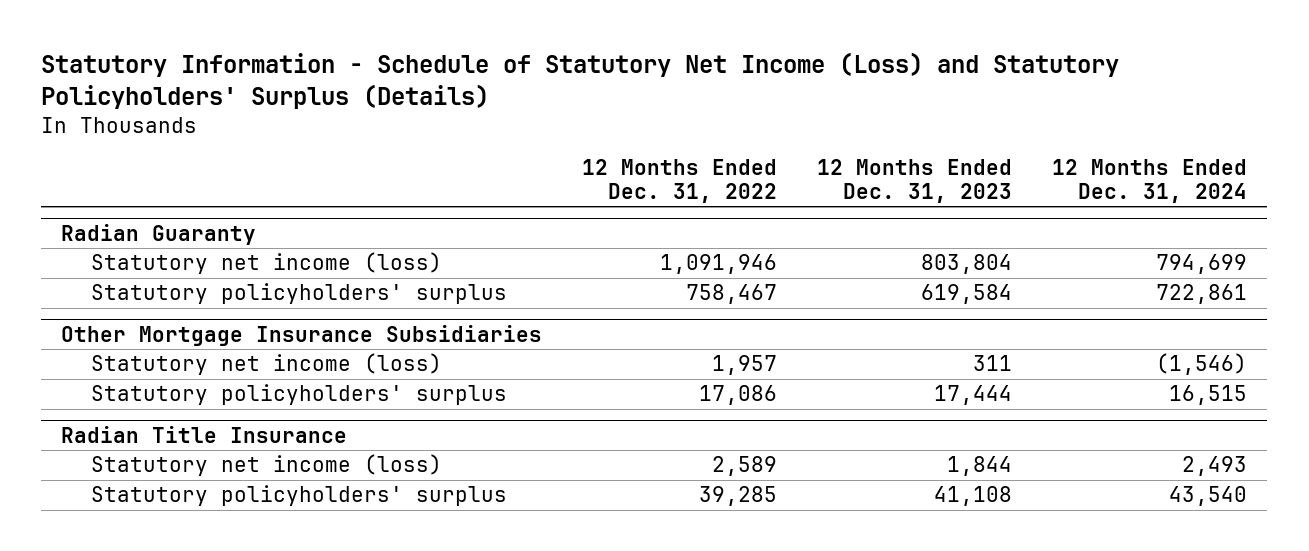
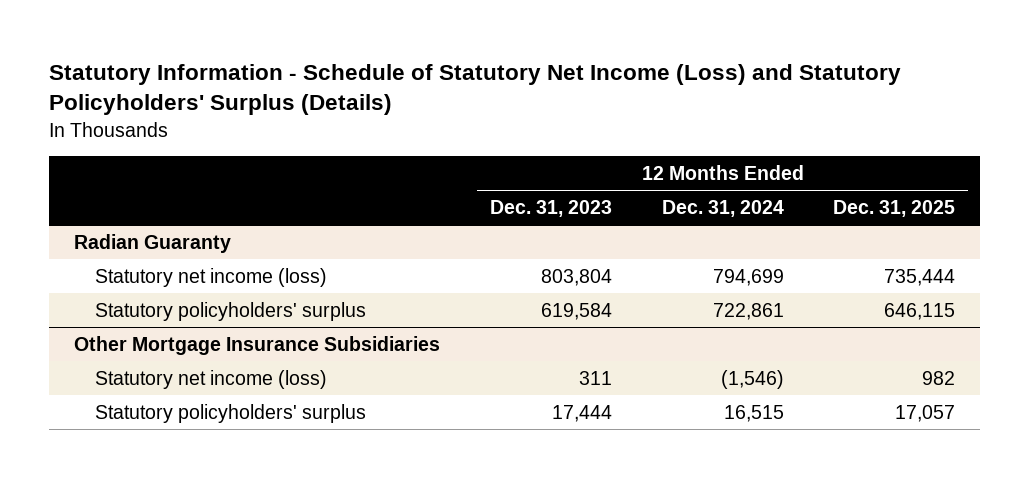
[582,159,778,203] 12 Months Ended Dec. 31, 2022 -> none
none -> [833,199,956,217] Dec. 31, 2025
[61,426,348,444] Radian Title Insurance -> none
[90,454,442,477] Statutory net income (loss) -> none
[90,485,507,507] Statutory policyholders' surplus -> none

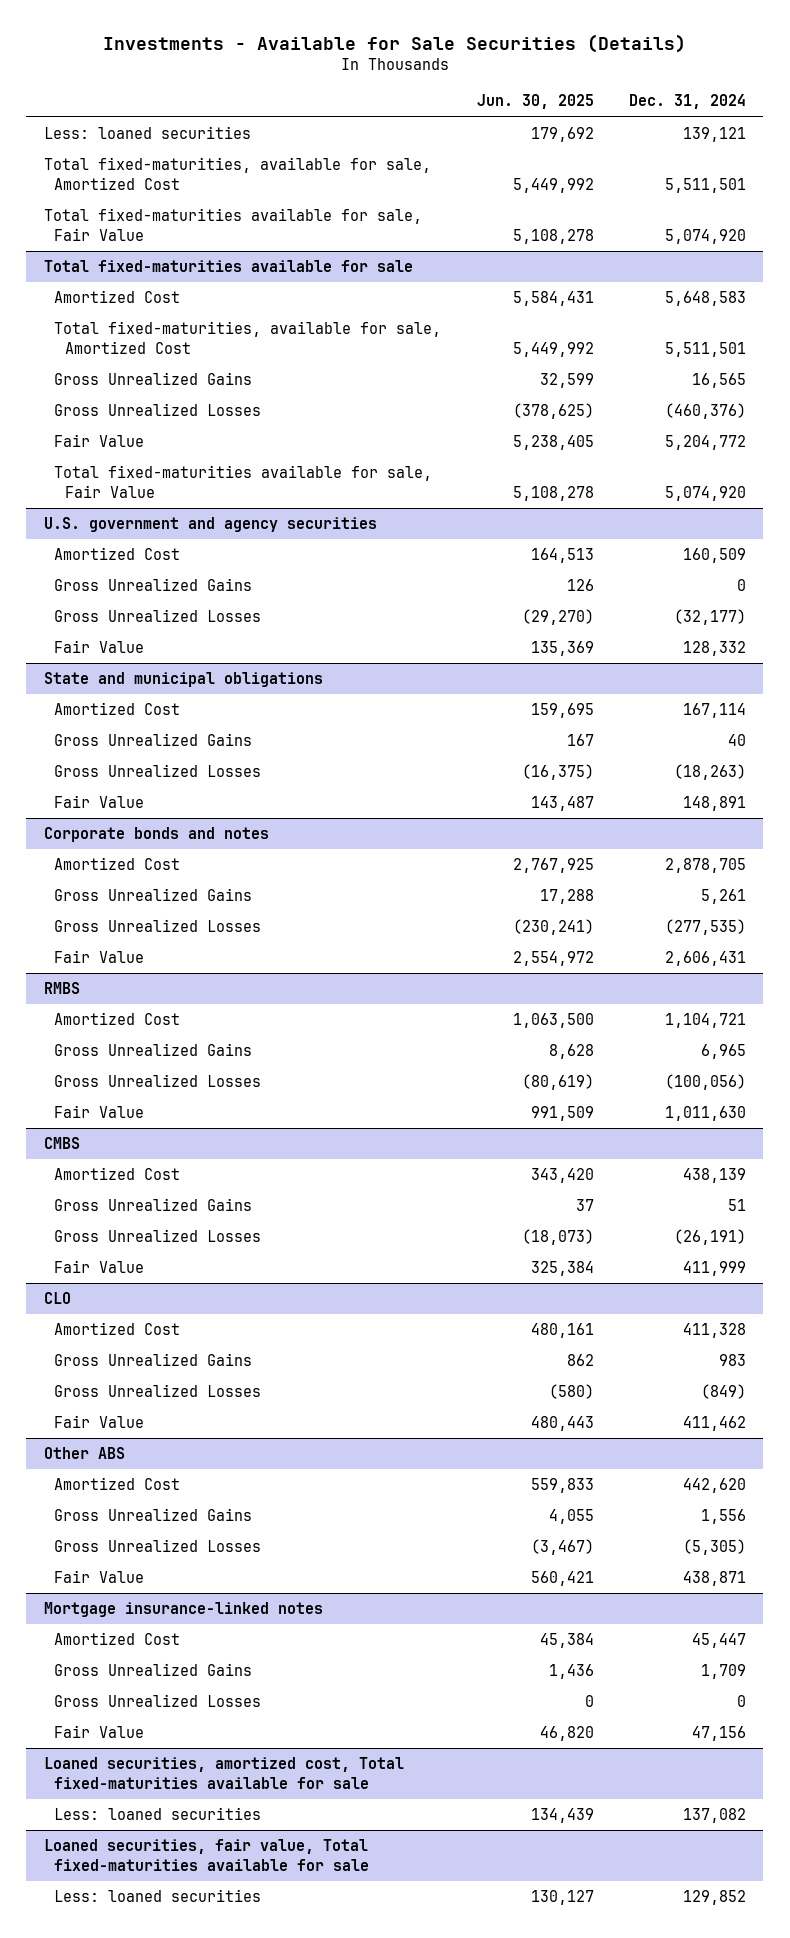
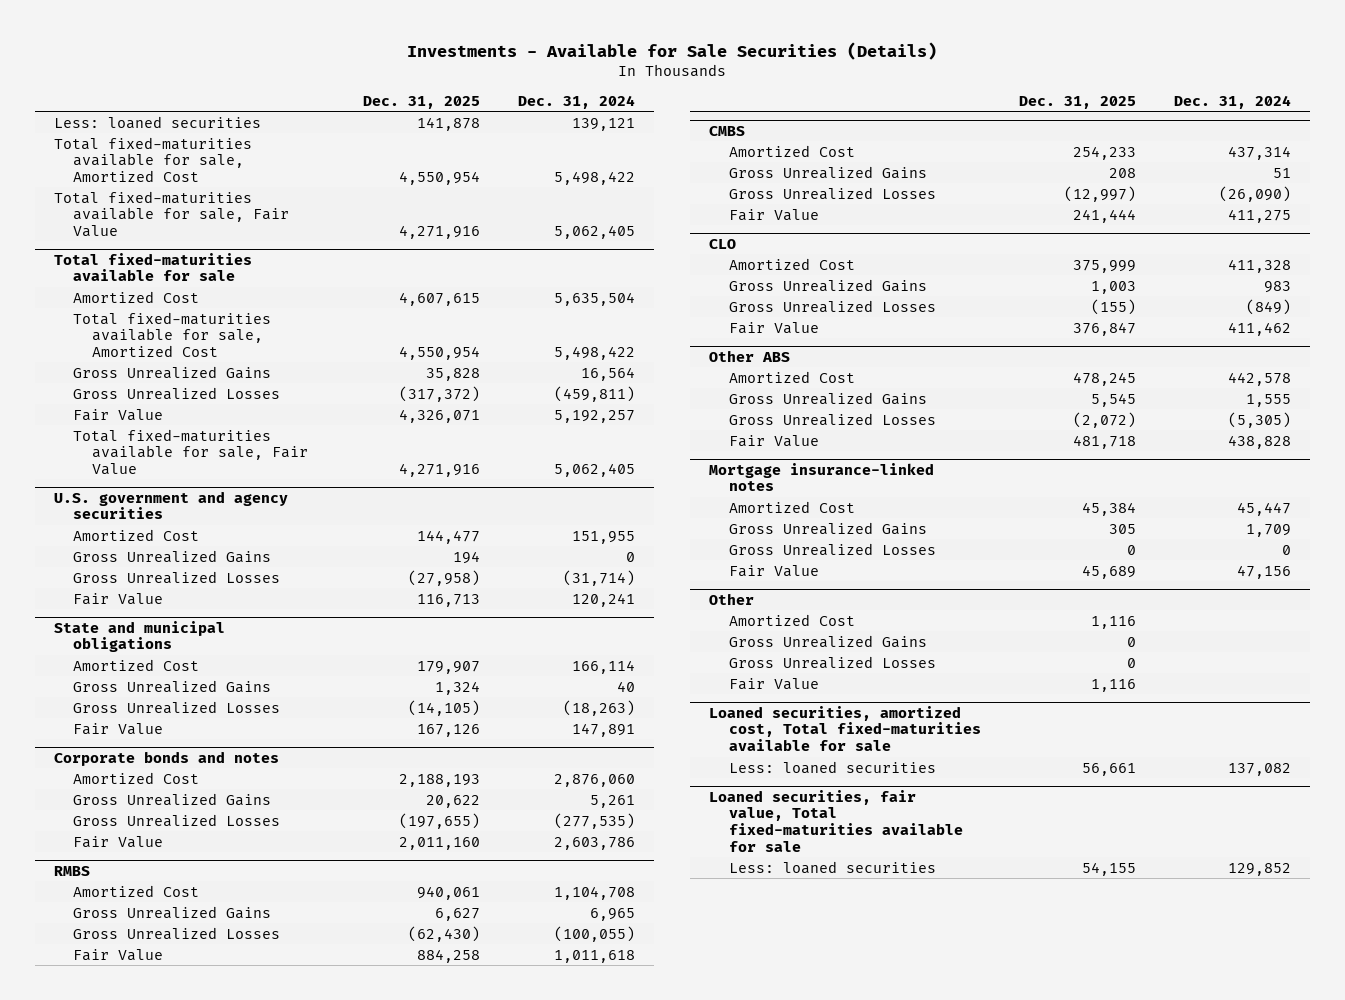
[476,94,594,110] Jun. 30, 2025 -> none
none -> [363,96,481,110] Dec. 31, 2025
[43,157,431,190] Total fixed-maturities, available for sale, Amortized Cost -> [53,136,252,182] Total fixed-maturities available for sale, Amortized Cost
[664,177,746,193] 5,511,501 -> [554,170,636,185] 5,498,422
[664,228,746,244] 5,074,920 -> [554,224,636,239] 5,062,405
[664,291,746,307] 5,648,583 -> [554,291,636,306] 5,635,504
[54,321,442,354] Total fixed-maturities, available for sale, Amortized Cost -> [72,311,271,357] Total fixed-maturities available for sale, Amortized Cost
[664,341,746,357] 5,511,501 -> [554,345,636,360] 5,498,422
[691,373,746,389] 16,565 -> [581,366,636,381] 16,564
[664,403,746,420] (460,376) -> [554,385,636,402] (459,811)
[664,435,746,451] 5,204,772 -> [554,409,636,423] 5,192,257
[664,485,746,501] 5,074,920 -> [554,462,636,477] 5,062,405
[682,548,746,564] 160,509 -> [572,530,636,544] 151,955
[673,609,746,626] (32,177) -> [563,569,636,586] (31,714)
[682,641,746,657] 128,332 -> [572,592,636,607] 120,241
[682,703,746,719] 167,114 -> [572,659,636,674] 166,114
[682,796,746,812] 148,891 -> [572,722,636,737] 147,891
[664,858,746,874] 2,878,705 -> [554,773,636,787] 2,876,060
[664,951,746,967] 2,606,431 -> [554,836,636,850] 2,603,786
[664,1013,746,1029] 1,104,721 -> [554,885,636,900] 1,104,708
[664,1074,746,1091] (100,056) -> [554,925,636,942] (100,055)
[664,1106,746,1122] 1,011,630 -> [554,949,636,963] 1,011,618
[682,1168,746,1184] 438,139 -> [1228,145,1292,160] 437,314
[673,1229,746,1246] (26,191) -> [1219,185,1292,202] (26,090)
[682,1261,746,1277] 411,999 -> [1228,208,1292,223] 411,275
[682,1478,746,1494] 442,620 -> [1228,371,1292,386] 442,578
[700,1509,746,1525] 1,556 -> [1246,393,1292,407] 1,555
[682,1571,746,1587] 438,871 -> [1228,434,1292,449] 438,828
none -> [709,592,755,605] Other
none -> [728,613,855,626] Amortized Cost
none -> [728,634,927,648] Gross Unrealized Gains
none -> [728,655,936,669] Gross Unrealized Losses
none -> [728,677,819,690] Fair Value

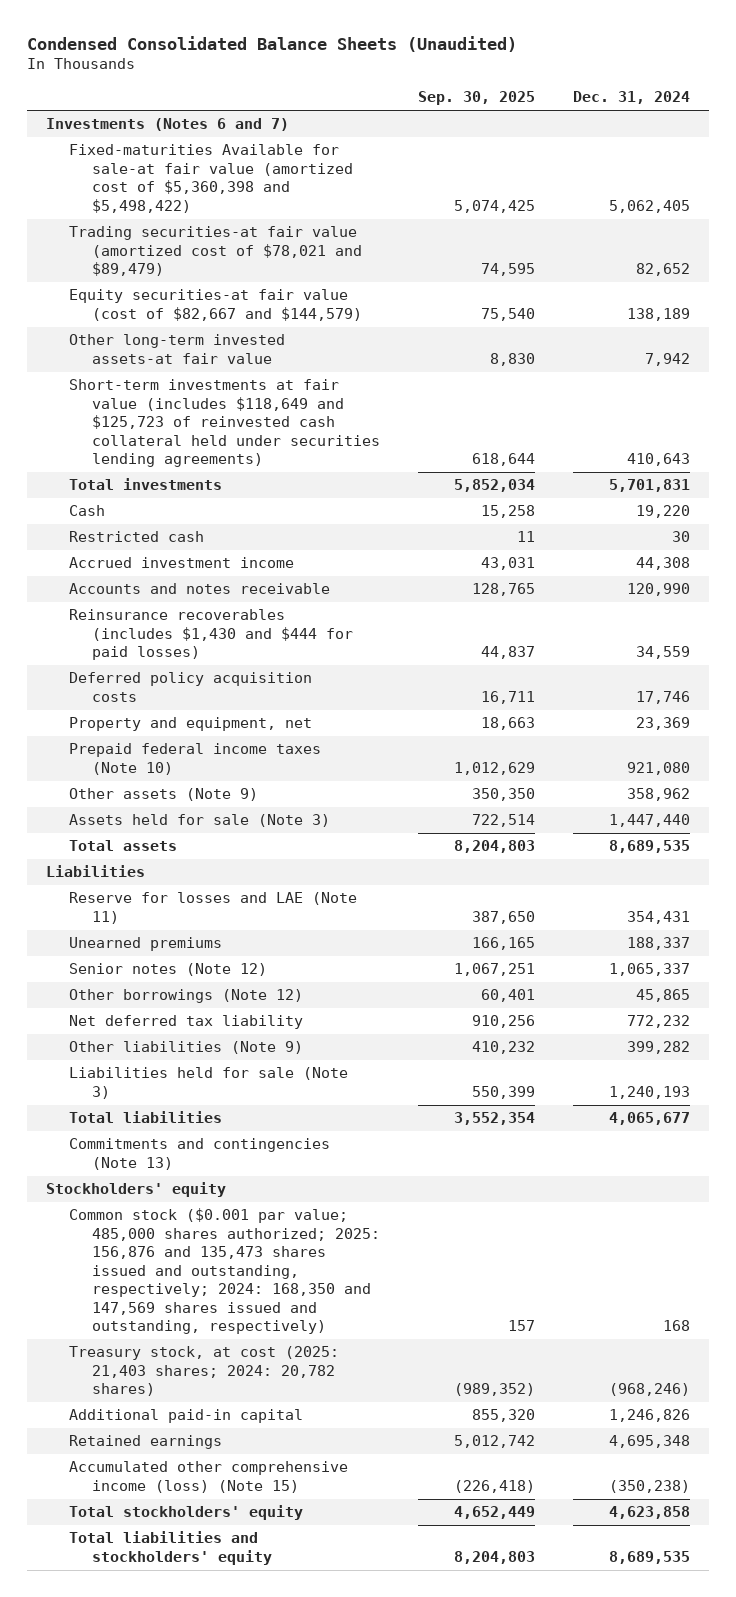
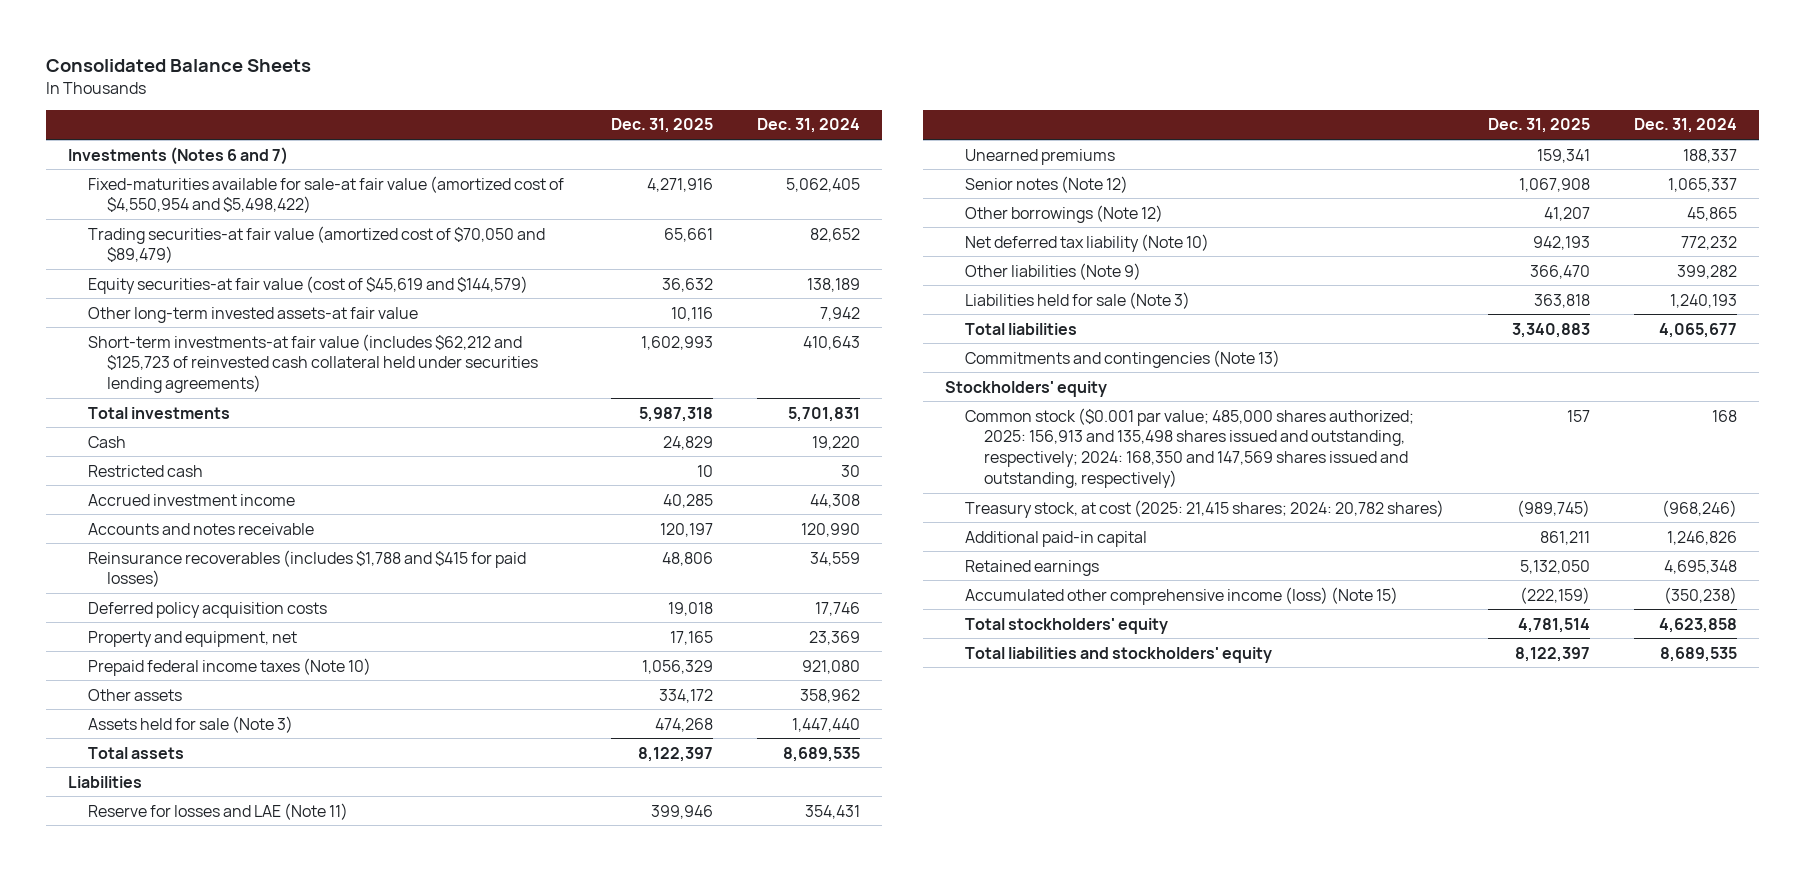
[27,35,518,52] Condensed Consolidated Balance Sheets (Unaudited) -> [46,58,312,72] Consolidated Balance Sheets
[417,91,535,106] Sep. 30, 2025 -> none
none -> [611,118,714,134] Dec. 31, 2025
[69,144,353,213] Fixed-maturities Available for sale-at fair value (amortized cost of $5,360,398 and $5,498,422) -> [87,175,564,214] Fixed-maturities available for sale-at fair value (amortized cost of $4,550,954 and $5,498,422)
[69,226,362,277] Trading securities-at fair value (amortized cost of $78,021 and $89,479) -> [87,225,545,264] Trading securities-at fair value (amortized cost of $70,050 and $89,479)
[69,289,362,321] Equity securities-at fair value (cost of $82,667 and $144,579) -> [87,275,528,294] Equity securities-at fair value (cost of $45,619 and $144,579)
[69,379,380,468] Short-term investments at fair value (includes $118,649 and $125,723 of reinvested cash collateral held under securities lending agreements) -> [87,333,539,394] Short-term investments-at fair value (includes $62,212 and $125,723 of reinvested cash collateral held under securities lending agreements)
[69,609,353,661] Reinsurance recoverables (includes $1,430 and $444 for paid losses) -> [87,549,526,588] Reinsurance recoverables (includes $1,788 and $415 for paid losses)
[69,788,259,802] Other assets (Note 9) -> [87,688,182,701] Other assets
[69,1015,304,1030] Net deferred tax liability -> [964,233,1209,252] Net deferred tax liability (Note 10)
[69,1208,380,1335] Common stock ($0.001 par value; 485,000 shares authorized; 2025: 156,876 and 135,473 shares issued and outstanding, respectively; 2024: 168,350 and 147,569 shares issued and outstanding, respectively) -> [964,407,1414,489] Common stock ($0.001 par value; 485,000 shares authorized; 2025: 156,913 and 135,498 shares issued and outstanding, respectively; 2024: 168,350 and 147,569 shares issued and outstanding, respectively)
[69,1346,340,1397] Treasury stock, at cost (2025: 21,403 shares; 2024: 20,782 shares) -> [964,499,1444,518] Treasury stock, at cost (2025: 21,415 shares; 2024: 20,782 shares)

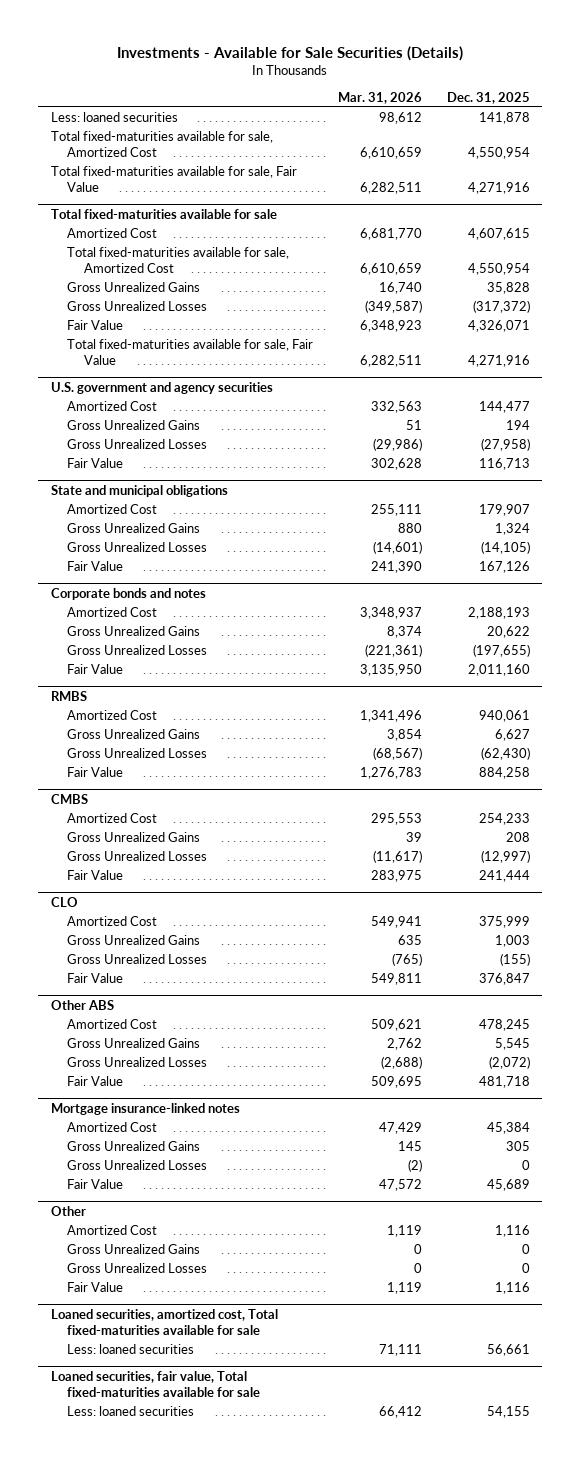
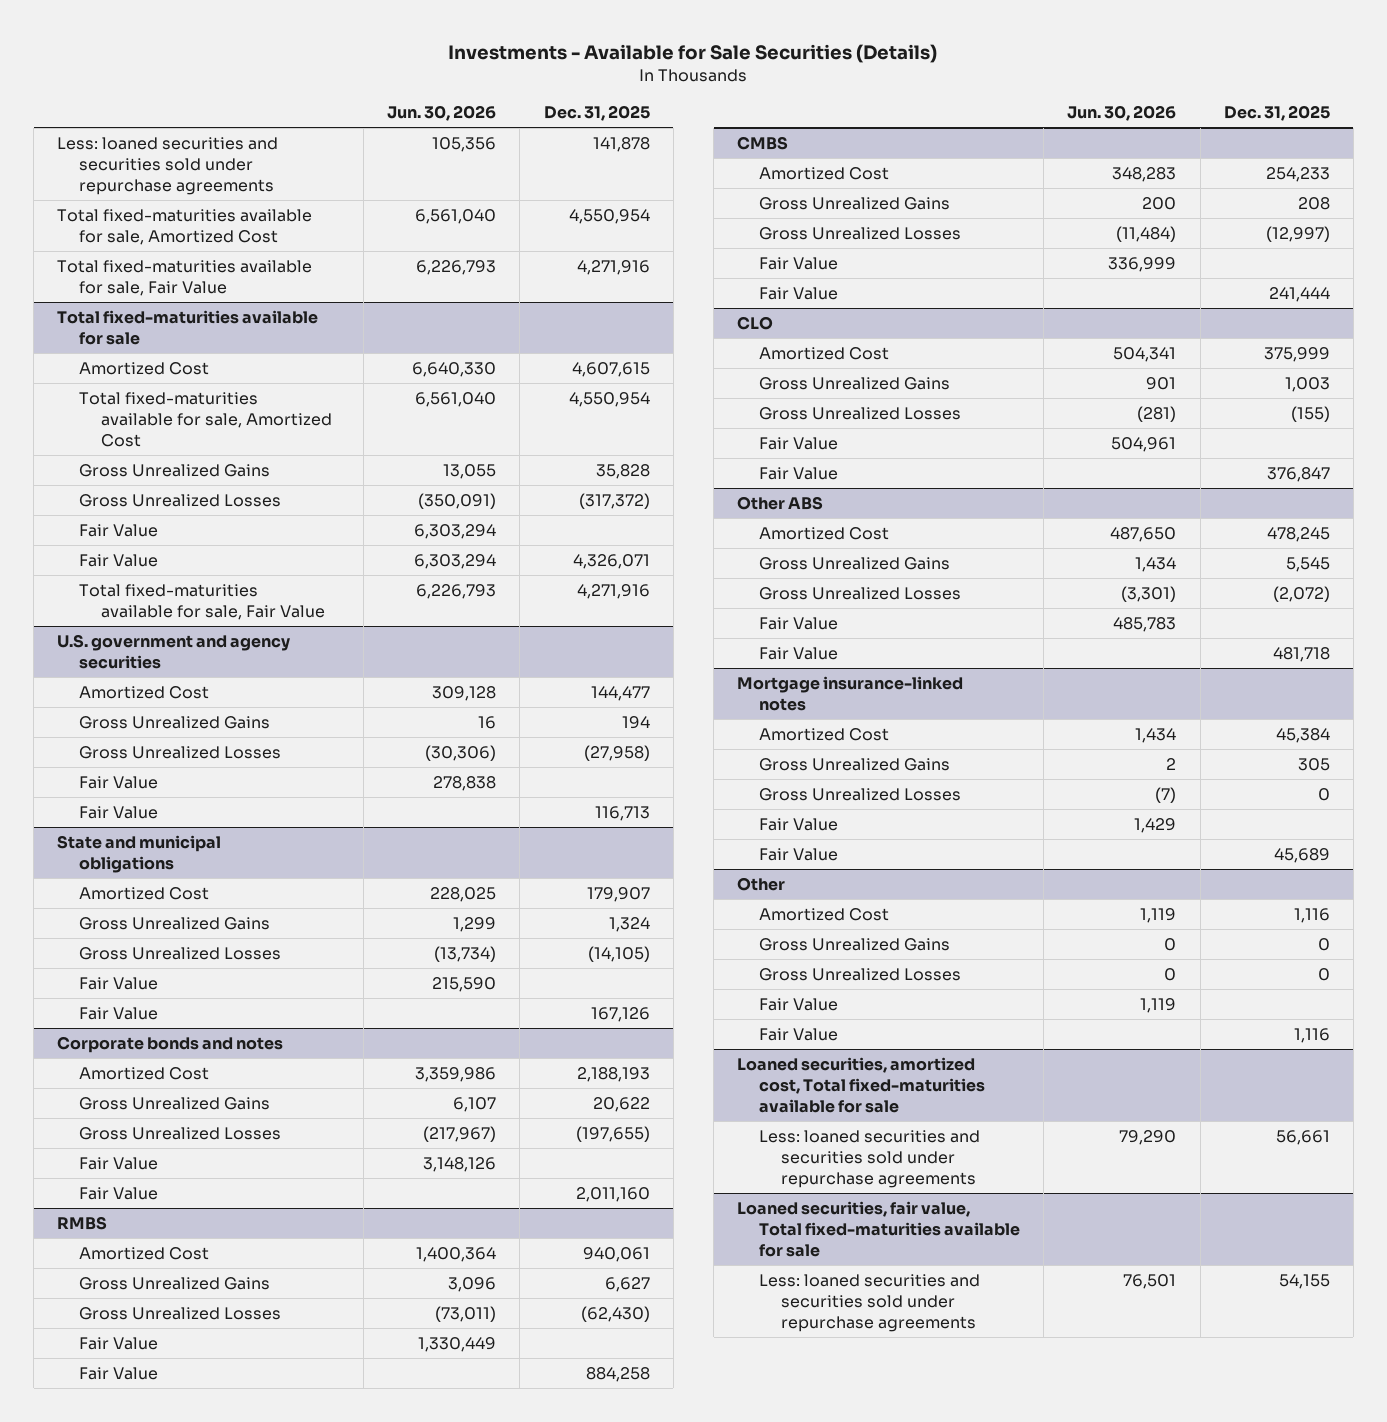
[338,91,423,104] Mar. 31, 2026 -> none
none -> [387,104,497,121] Jun. 30, 2026
[50,112,178,123] Less: loaned securities -> [57,137,279,196] Less: loaned securities and securities sold under repurchase agreements
none -> [79,524,159,538] Fair Value
none -> [79,776,159,790] Fair Value
none -> [79,977,159,991] Fair Value
none -> [79,1157,159,1171] Fair Value
none -> [79,1337,159,1351] Fair Value
none -> [759,257,839,271] Fair Value
none -> [759,437,839,451] Fair Value
none -> [759,617,839,631] Fair Value
none -> [759,818,839,832] Fair Value
none -> [759,998,839,1012] Fair Value
[67,1344,195,1355] Less: loaned securities -> [759,1130,981,1189] Less: loaned securities and securities sold under repurchase agreements
[67,1406,195,1417] Less: loaned securities -> [759,1274,981,1333] Less: loaned securities and securities sold under repurchase agreements

